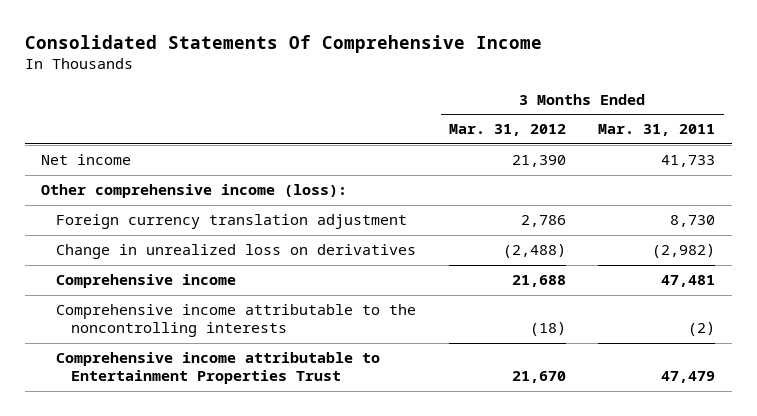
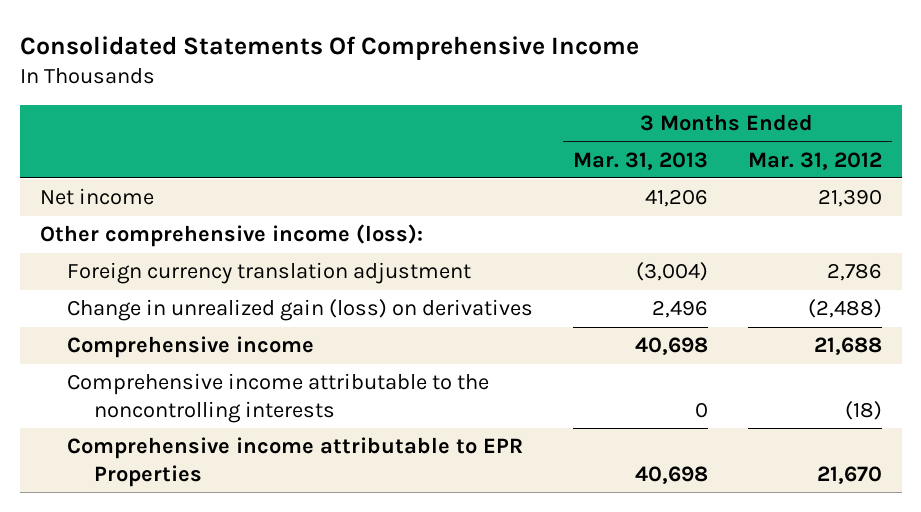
[598,124,716,137] Mar. 31, 2011 -> none
none -> [572,151,708,170] Mar. 31, 2013
[56,244,417,260] Change in unrealized loss on derivatives -> [66,299,533,322] Change in unrealized gain (loss) on derivatives
[56,352,381,385] Comprehensive income attributable to Entertainment Properties Trust -> [66,437,523,487] Comprehensive income attributable to EPR Properties

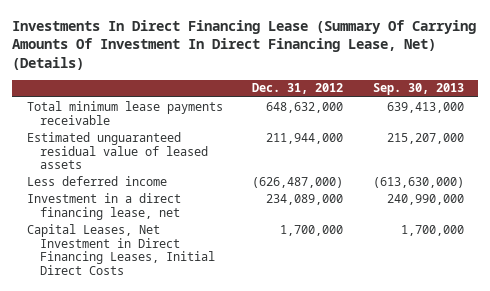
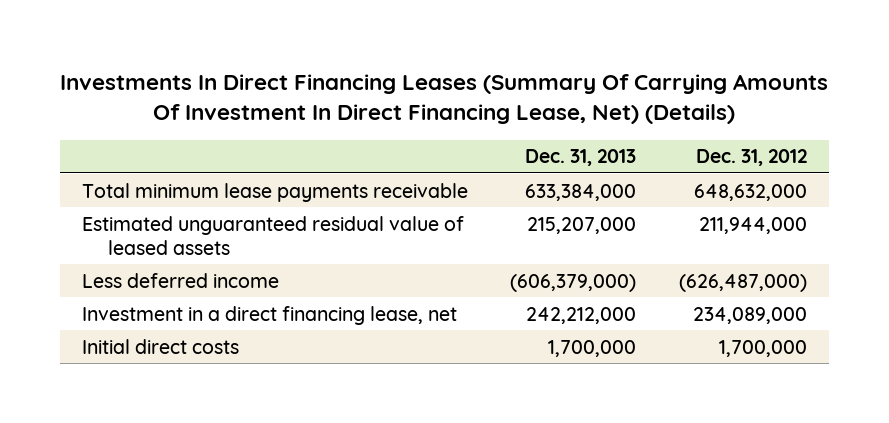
[12,19,477,70] Investments In Direct Financing Lease (Summary Of Carrying Amounts Of Investment In Direct Financing Lease, Net) (Details) -> [60,74,829,125] Investments In Direct Financing Leases (Summary Of Carrying Amounts Of Investment In Direct Financing Lease, Net) (Details)
[372,83,464,96] Sep. 30, 2013 -> none
none -> [525,149,637,167] Dec. 31, 2013
[26,223,215,276] Capital Leases, Net Investment in Direct Financing Leases, Initial Direct Costs -> [81,338,239,354] Initial direct costs

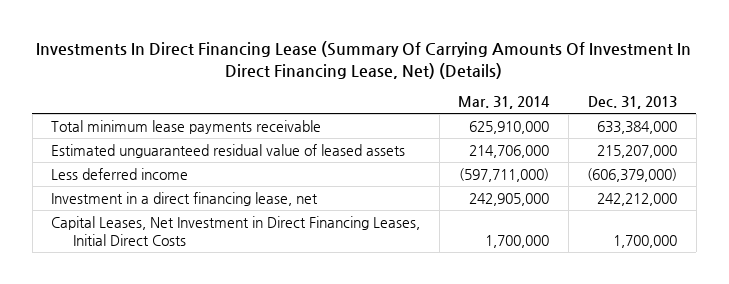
[60,74,829,125] Investments In Direct Financing Leases (Summary Of Carrying Amounts Of Investment In Direct Financing Lease, Net) (Details) -> [36,41,692,79] Investments In Direct Financing Lease (Summary Of Carrying Amounts Of Investment In Direct Financing Lease, Net) (Details)
[696,149,808,167] Dec. 31, 2012 -> none
none -> [458,96,551,110] Mar. 31, 2014
[81,338,239,354] Initial direct costs -> [51,215,421,246] Capital Leases, Net Investment in Direct Financing Leases, Initial Direct Costs

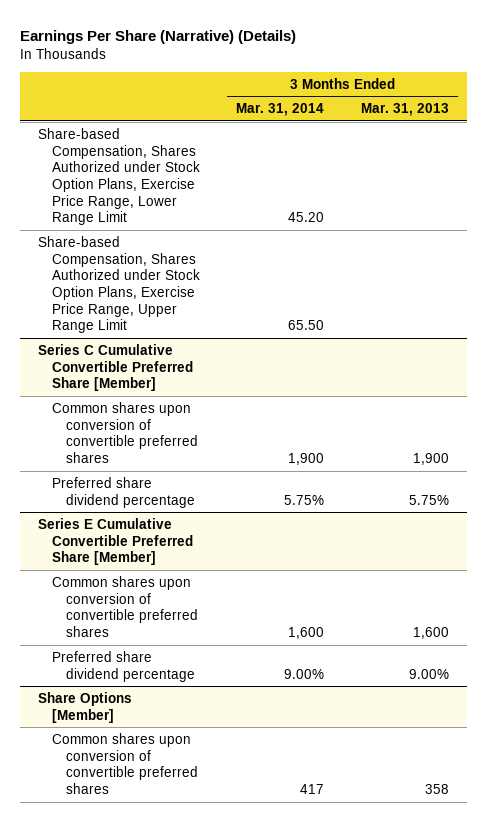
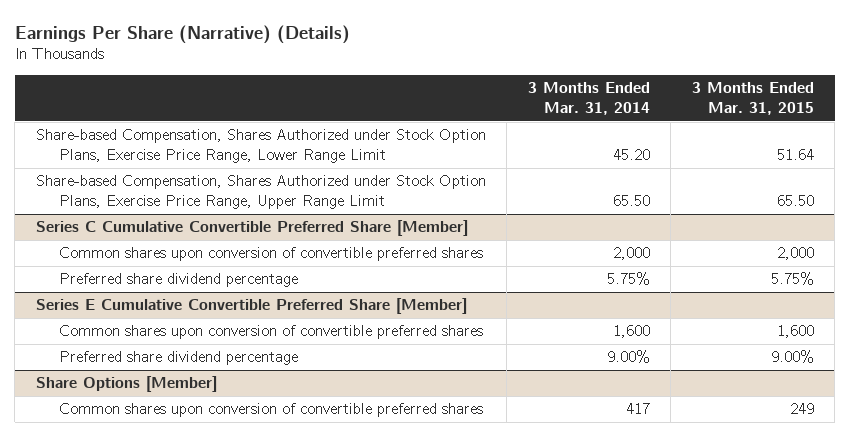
[360,103,449,117] Mar. 31, 2013 -> none
none -> [691,82,814,116] 3 Months Ended Mar. 31, 2015
[288,453,325,466] 1,900 -> [612,247,650,261] 2,000

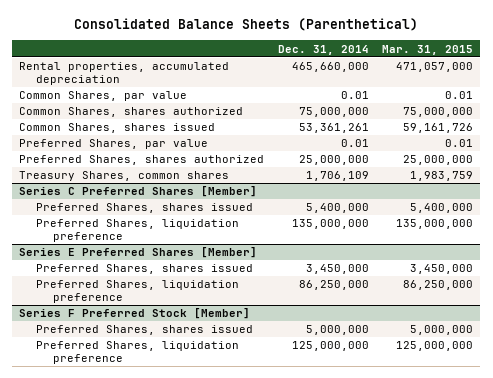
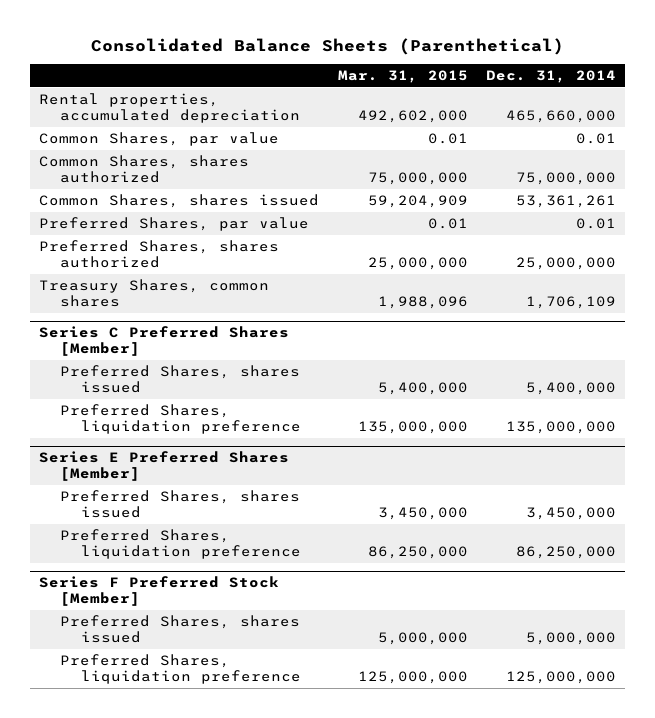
[396,62,474,73] 471,057,000 -> [357,110,468,124] 492,602,000
[403,123,474,134] 59,161,726 -> [367,194,468,208] 59,204,909
[410,171,474,182] 1,983,759 -> [377,296,468,310] 1,988,096

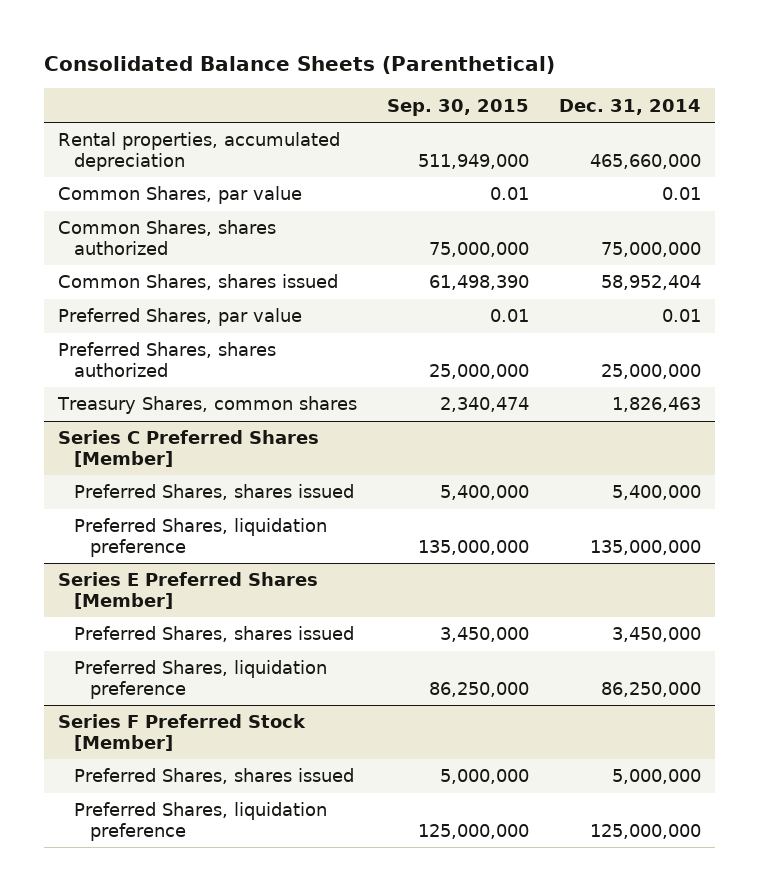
[337,69,468,83] Mar. 31, 2015 -> none
none -> [386,98,529,116] Sep. 30, 2015
[516,194,617,208] 53,361,261 -> [600,275,701,291] 58,952,404
[526,296,617,310] 1,706,109 -> [611,397,701,413] 1,826,463

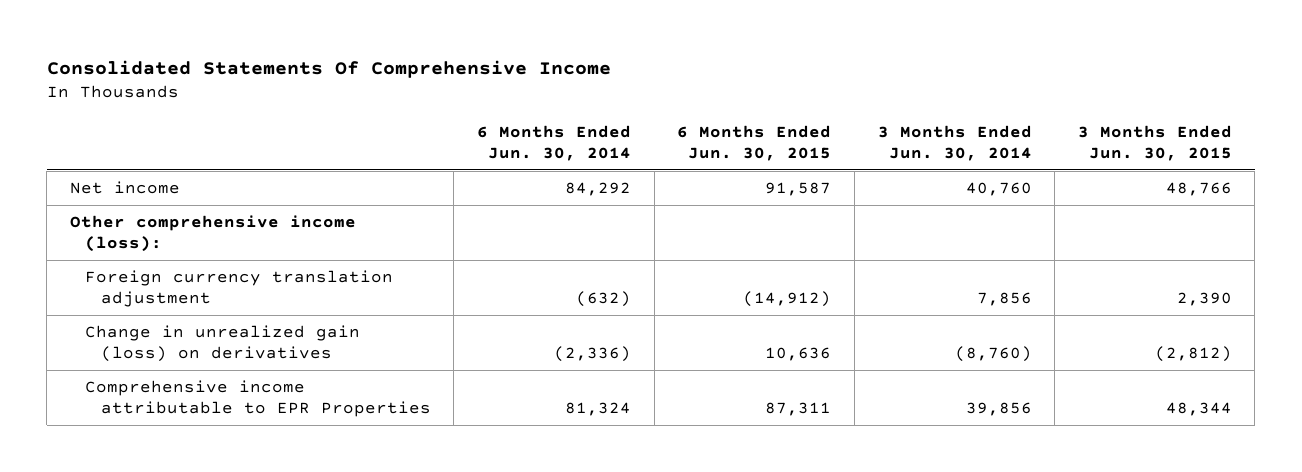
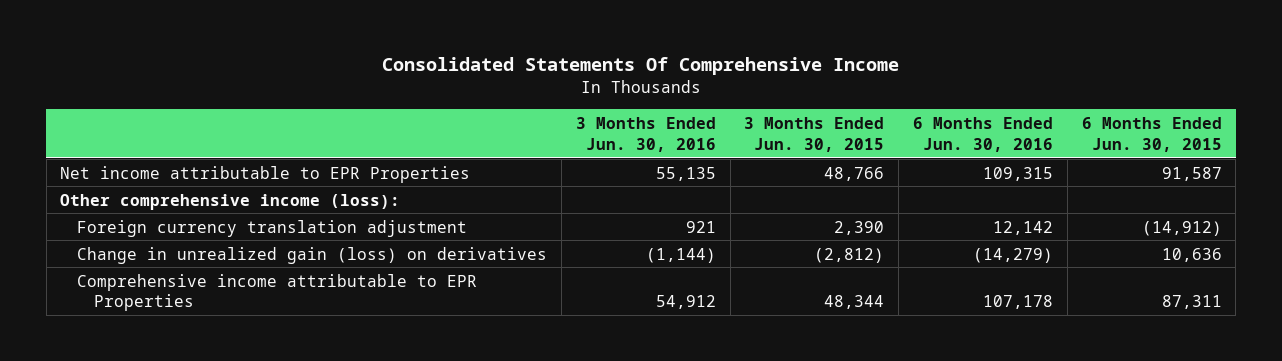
[477,124,632,161] 6 Months Ended Jun. 30, 2014 -> none
[877,124,1032,161] 3 Months Ended Jun. 30, 2014 -> none
none -> [575,117,716,152] 3 Months Ended Jun. 30, 2016
none -> [912,117,1053,152] 6 Months Ended Jun. 30, 2016
[70,180,181,194] Net income -> [60,165,471,183] Net income attributable to EPR Properties

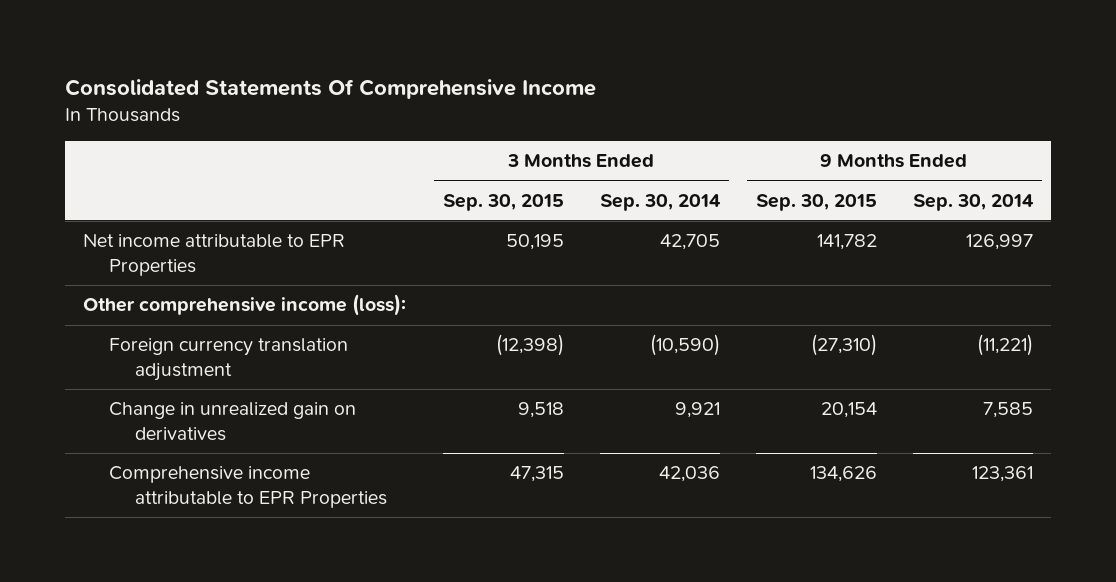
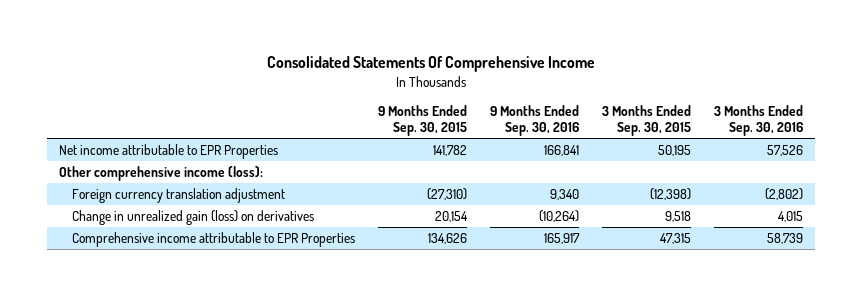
[599,193,721,211] Sep. 30, 2014 -> none
[912,193,1034,211] Sep. 30, 2014 -> none
none -> [490,104,580,137] 9 Months Ended Sep. 30, 2016
none -> [714,104,804,137] 3 Months Ended Sep. 30, 2016
[109,402,357,442] Change in unrealized gain on derivatives -> [72,209,315,225] Change in unrealized gain (loss) on derivatives

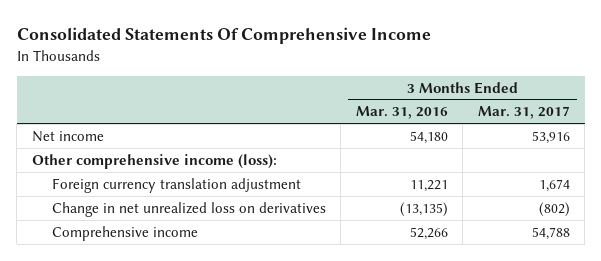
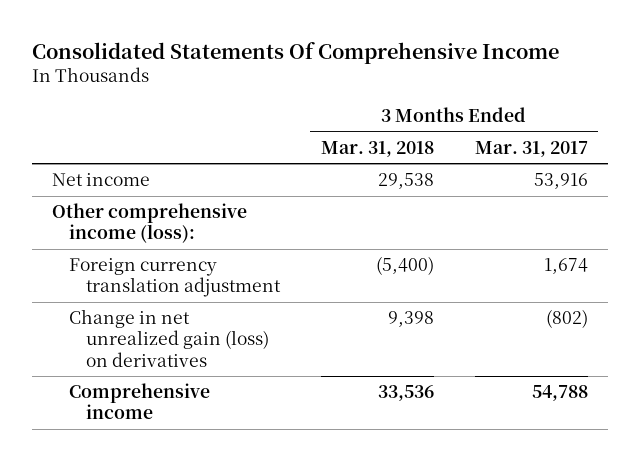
[355,106,448,120] Mar. 31, 2016 -> none
none -> [320,140,434,157] Mar. 31, 2018
[51,201,326,217] Change in net unrealized loss on derivatives -> [68,309,269,367] Change in net unrealized gain (loss) on derivatives

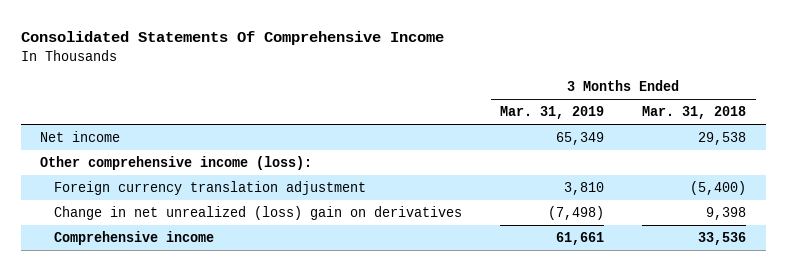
[474,140,588,157] Mar. 31, 2017 -> none
none -> [500,106,605,120] Mar. 31, 2019
[68,309,269,367] Change in net unrealized gain (loss) on derivatives -> [54,206,463,221] Change in net unrealized (loss) gain on derivatives

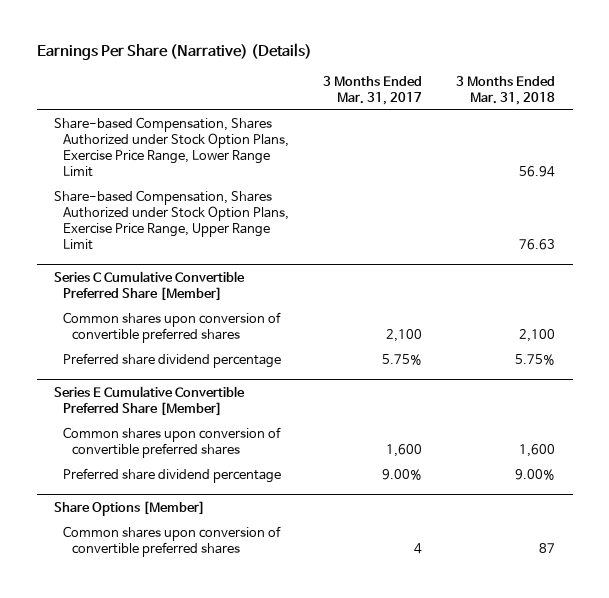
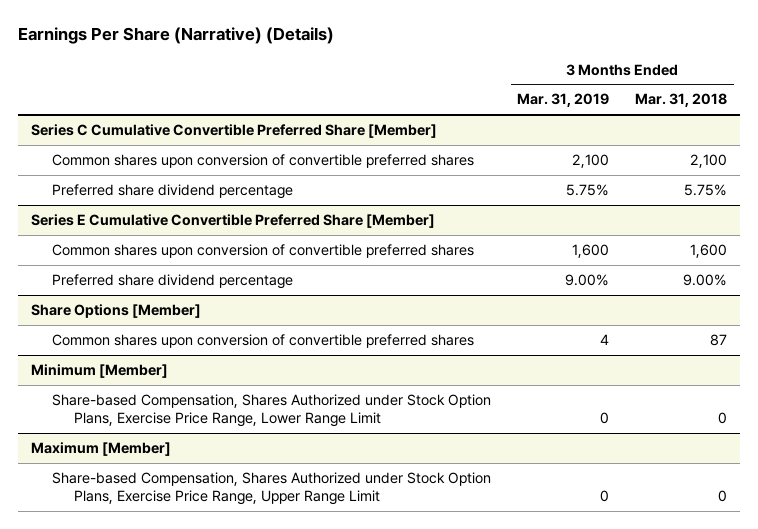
[323,75,423,105] 3 Months Ended Mar. 31, 2017 -> none
none -> [517,93,610,108] Mar. 31, 2019
[53,117,289,177] Share-based Compensation, Shares Authorized under Stock Option Plans, Exercise Price Range, Lower Range Limit -> none
[53,190,289,250] Share-based Compensation, Shares Authorized under Stock Option Plans, Exercise Price Range, Upper Range Limit -> none
none -> [30,363,168,378] Minimum [Member]
none -> [52,393,492,427] Share-based Compensation, Shares Authorized under Stock Option Plans, Exercise Price Range, Lower Range Limit
none -> [30,441,171,456] Maximum [Member]
none -> [52,471,492,505] Share-based Compensation, Shares Authorized under Stock Option Plans, Exercise Price Range, Upper Range Limit

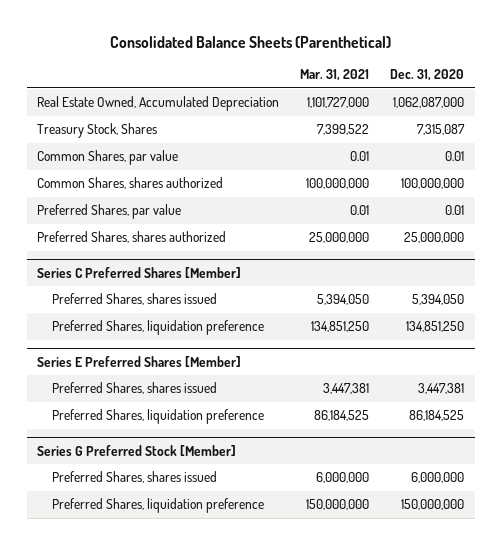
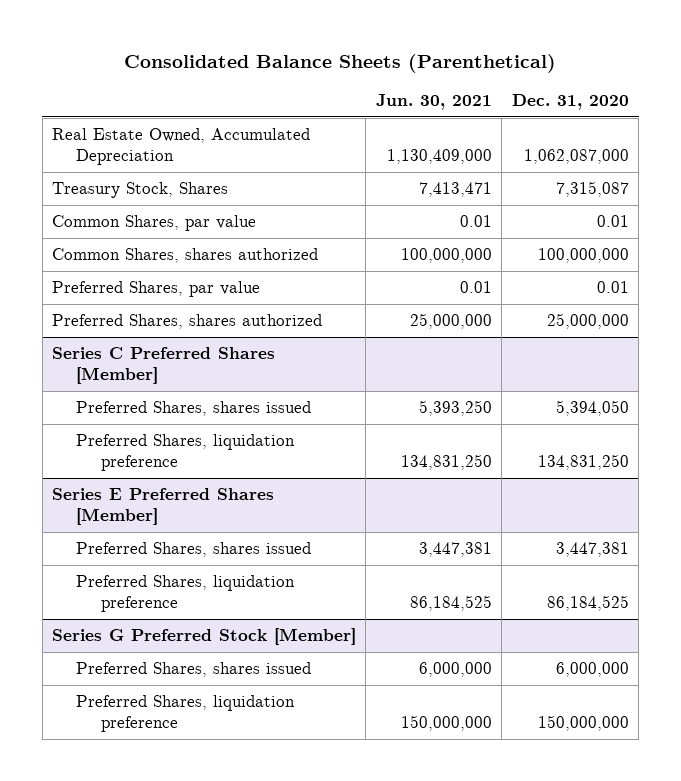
[300,69,370,82] Mar. 31, 2021 -> none
none -> [375,93,492,110] Jun. 30, 2021
[406,321,465,333] 134,851,250 -> [537,454,629,471] 134,831,250

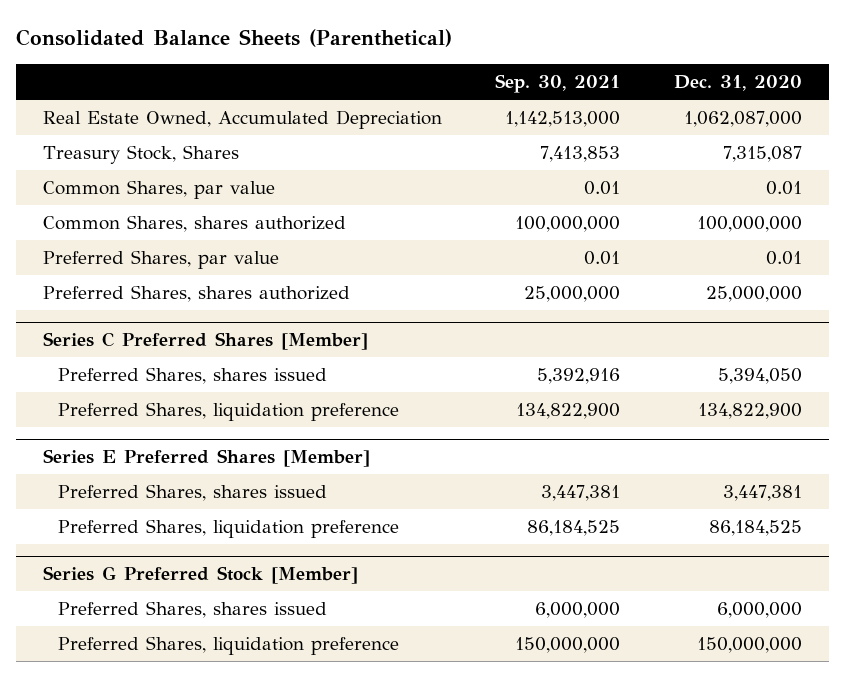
[375,93,492,110] Jun. 30, 2021 -> none
none -> [495,74,621,94] Sep. 30, 2021
[537,454,629,471] 134,831,250 -> [698,403,803,420] 134,822,900

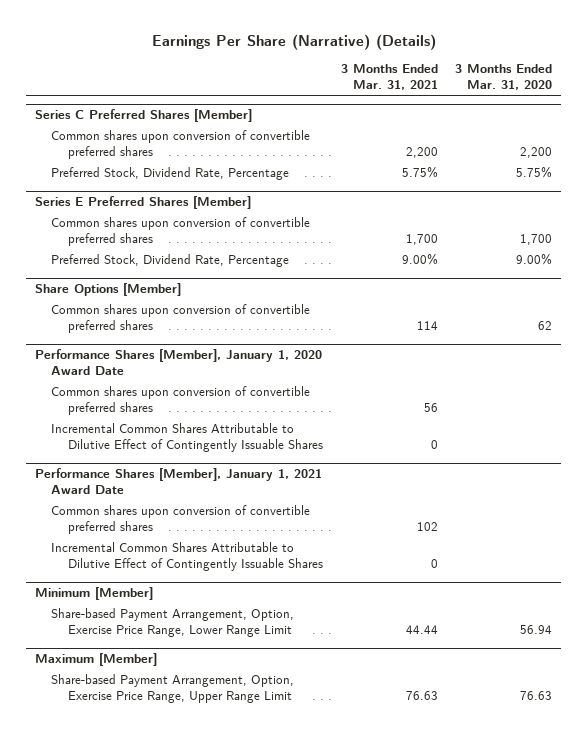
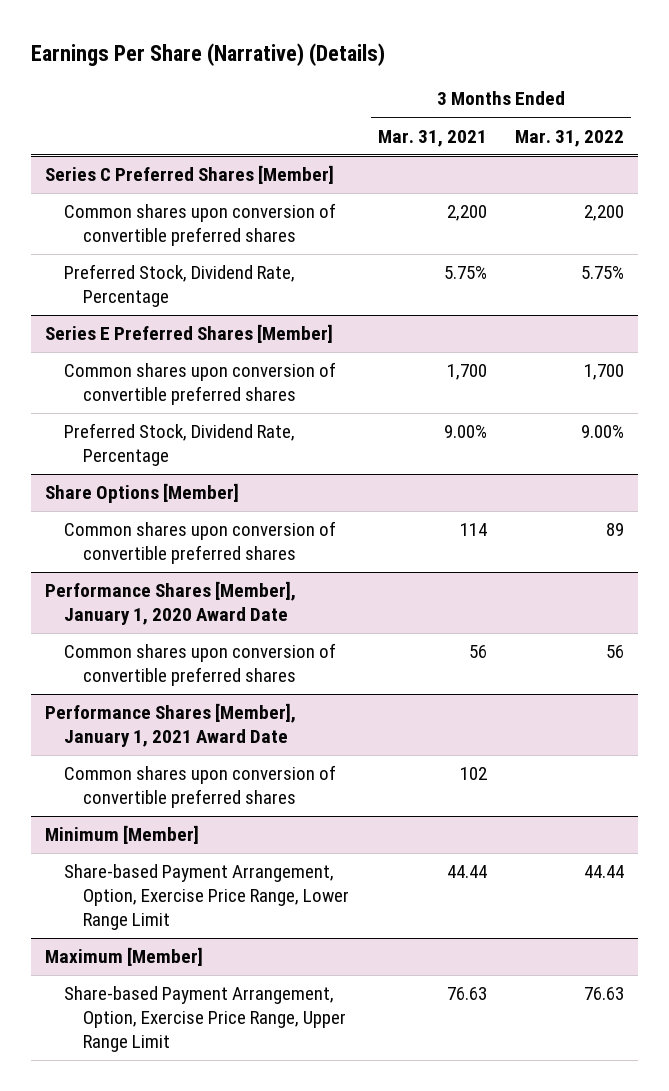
[455,64,553,91] 3 Months Ended Mar. 31, 2020 -> none
none -> [515,129,625,147] Mar. 31, 2022
[51,422,323,452] Incremental Common Shares Attributable to Dilutive Effect of Contingently Issuable Shares -> none
[51,541,323,571] Incremental Common Shares Attributable to Dilutive Effect of Contingently Issuable Shares -> none

